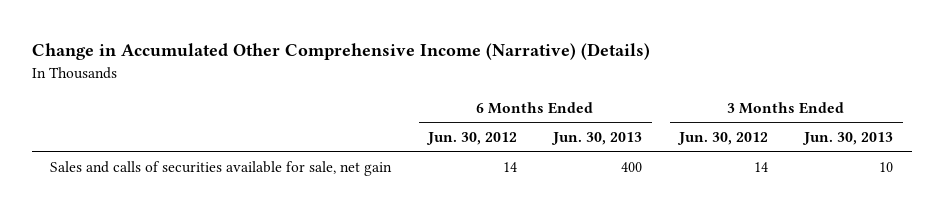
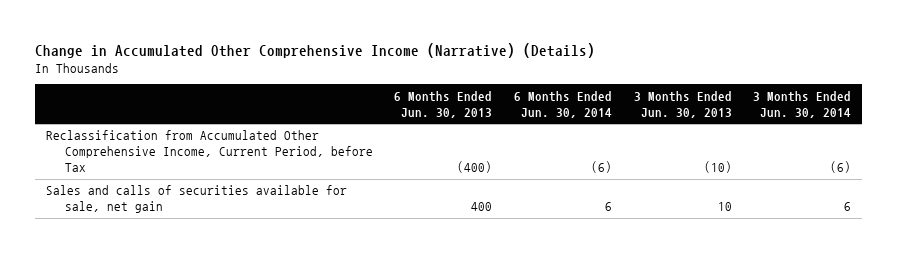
[425,131,517,145] Jun. 30, 2012 -> none
[676,131,768,145] Jun. 30, 2012 -> none
none -> [514,90,613,118] 6 Months Ended Jun. 30, 2014
none -> [753,90,852,118] 3 Months Ended Jun. 30, 2014
none -> [45,130,373,173] Reclassification from Accumulated Other Comprehensive Income, Current Period, before Tax

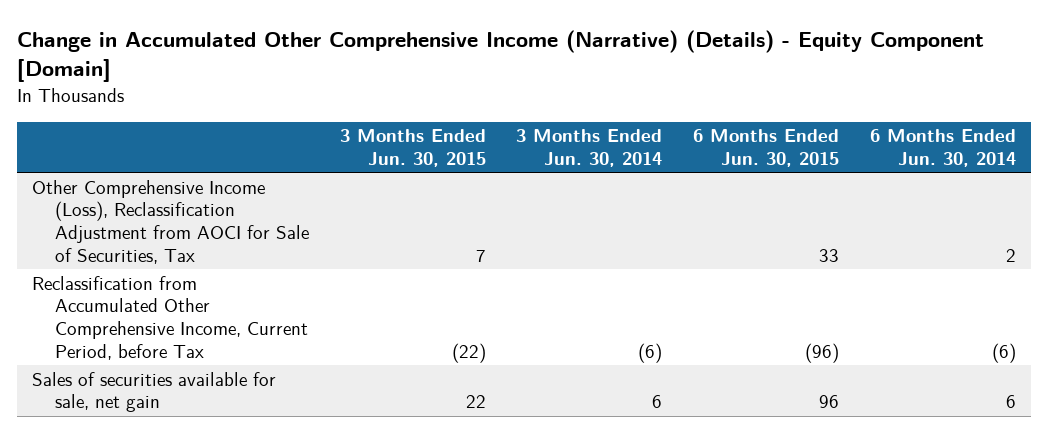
[34,42,595,58] Change in Accumulated Other Comprehensive Income (Narrative) (Details) -> [16,29,984,83] Change in Accumulated Other Comprehensive Income (Narrative) (Details) - Equity Component [Domain]
[394,90,493,118] 6 Months Ended Jun. 30, 2013 -> none
[633,90,732,118] 3 Months Ended Jun. 30, 2013 -> none
none -> [339,129,486,168] 3 Months Ended Jun. 30, 2015
none -> [693,129,840,168] 6 Months Ended Jun. 30, 2015
none -> [32,179,310,264] Other Comprehensive Income (Loss), Reclassification Adjustment from AOCI for Sale of Securities, Tax
[45,185,347,214] Sales and calls of securities available for sale, net gain -> [32,371,277,413] Sales of securities available for sale, net gain

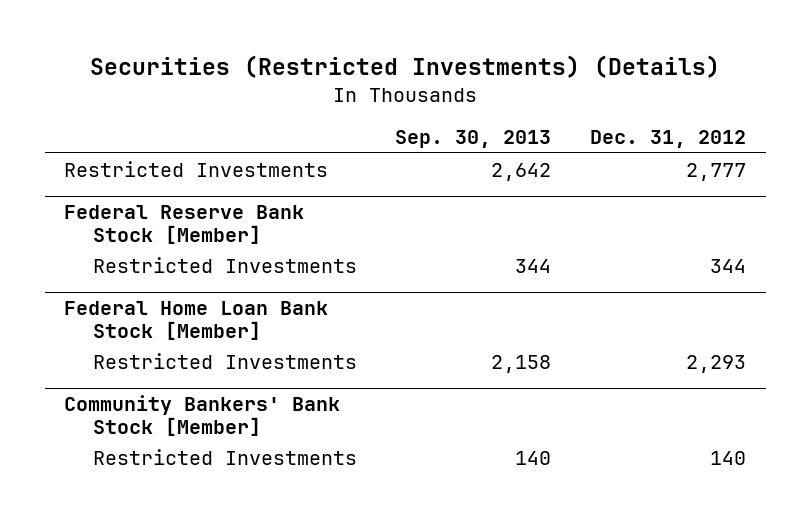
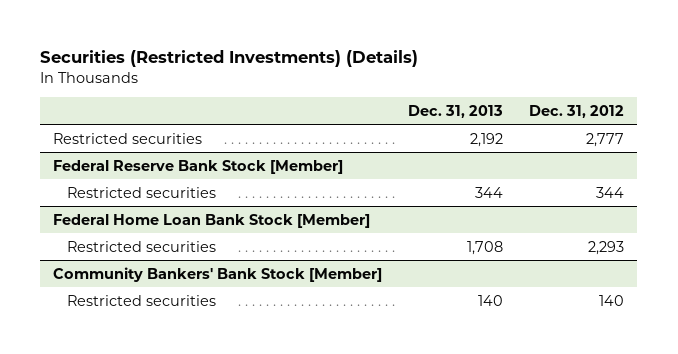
[395,130,552,149] Sep. 30, 2013 -> none
none -> [408,104,504,118] Dec. 31, 2013
[64,160,329,177] Restricted Investments -> [53,132,203,144] Restricted securities
[92,256,357,273] Restricted Investments -> [66,186,216,198] Restricted securities
[92,352,357,369] Restricted Investments -> [66,240,216,252] Restricted securities
[92,448,357,465] Restricted Investments -> [66,294,216,306] Restricted securities

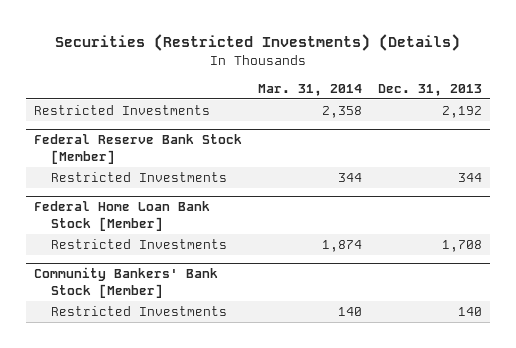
[529,104,625,118] Dec. 31, 2012 -> none
none -> [258,84,363,97] Mar. 31, 2014
[53,132,203,144] Restricted securities -> [34,105,211,116] Restricted Investments
[66,186,216,198] Restricted securities -> [51,172,228,183] Restricted Investments
[66,240,216,252] Restricted securities -> [51,239,228,250] Restricted Investments
[66,294,216,306] Restricted securities -> [51,306,228,317] Restricted Investments

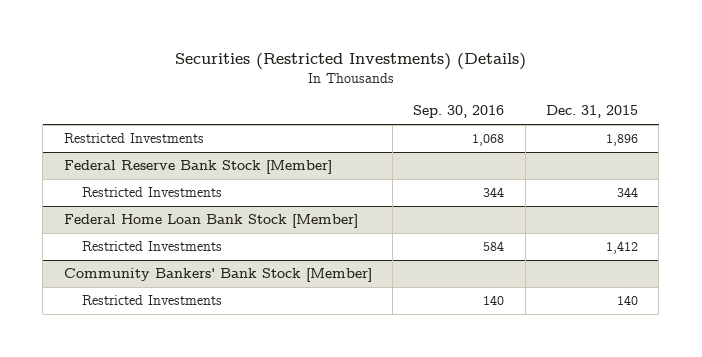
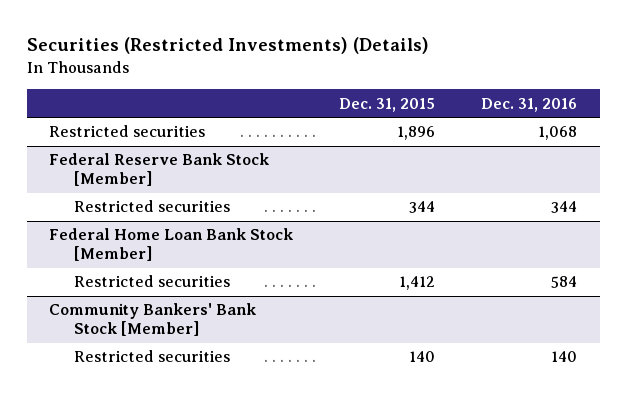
[413,105,505,119] Sep. 30, 2016 -> none
none -> [480,97,577,112] Dec. 31, 2016
[63,133,204,144] Restricted Investments -> [49,125,206,138] Restricted securities
[82,187,223,198] Restricted Investments -> [74,200,231,213] Restricted securities
[82,241,223,252] Restricted Investments -> [74,275,231,288] Restricted securities
[82,295,223,306] Restricted Investments -> [74,350,231,363] Restricted securities

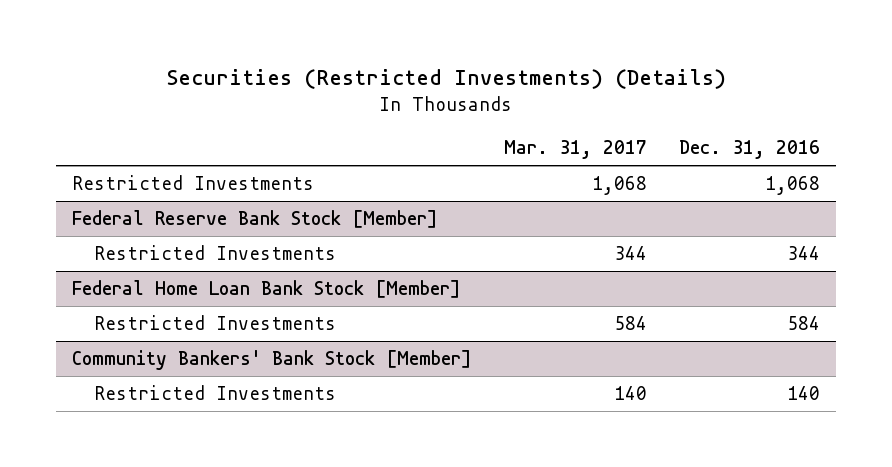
[339,97,436,112] Dec. 31, 2015 -> none
none -> [503,140,647,160] Mar. 31, 2017
[49,125,206,138] Restricted securities -> [71,175,314,191] Restricted Investments
[74,200,231,213] Restricted securities -> [94,245,337,261] Restricted Investments
[74,275,231,288] Restricted securities -> [94,315,337,331] Restricted Investments
[74,350,231,363] Restricted securities -> [94,385,337,401] Restricted Investments

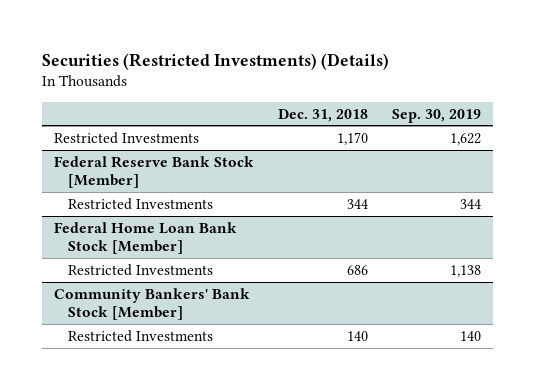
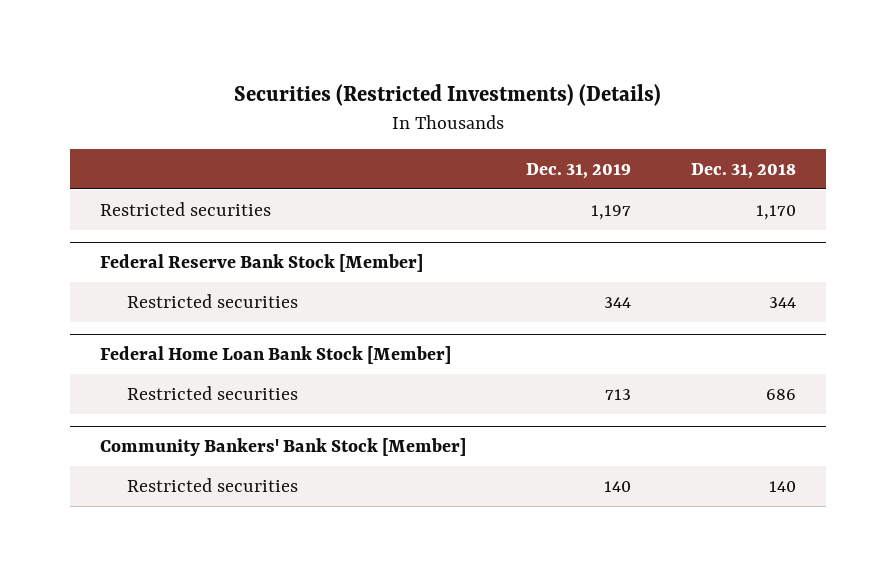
[391,108,481,123] Sep. 30, 2019 -> none
none -> [525,162,631,179] Dec. 31, 2019
[53,131,199,144] Restricted Investments -> [99,201,271,216] Restricted securities
[67,197,213,210] Restricted Investments -> [126,293,298,308] Restricted securities
[67,263,213,276] Restricted Investments -> [126,385,298,400] Restricted securities
[67,329,213,342] Restricted Investments -> [126,477,298,492] Restricted securities

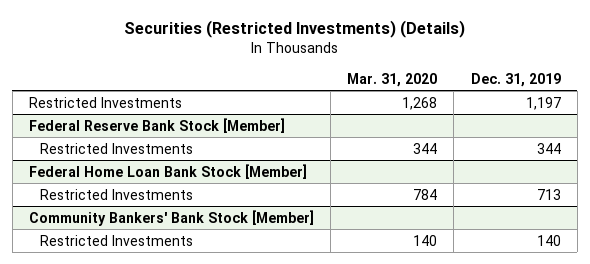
[690,162,796,179] Dec. 31, 2018 -> none
none -> [347,72,438,87] Mar. 31, 2020
[99,201,271,216] Restricted securities -> [28,96,182,108] Restricted Investments
[126,293,298,308] Restricted securities -> [39,142,193,154] Restricted Investments
[126,385,298,400] Restricted securities -> [39,188,193,200] Restricted Investments
[126,477,298,492] Restricted securities -> [39,234,193,246] Restricted Investments

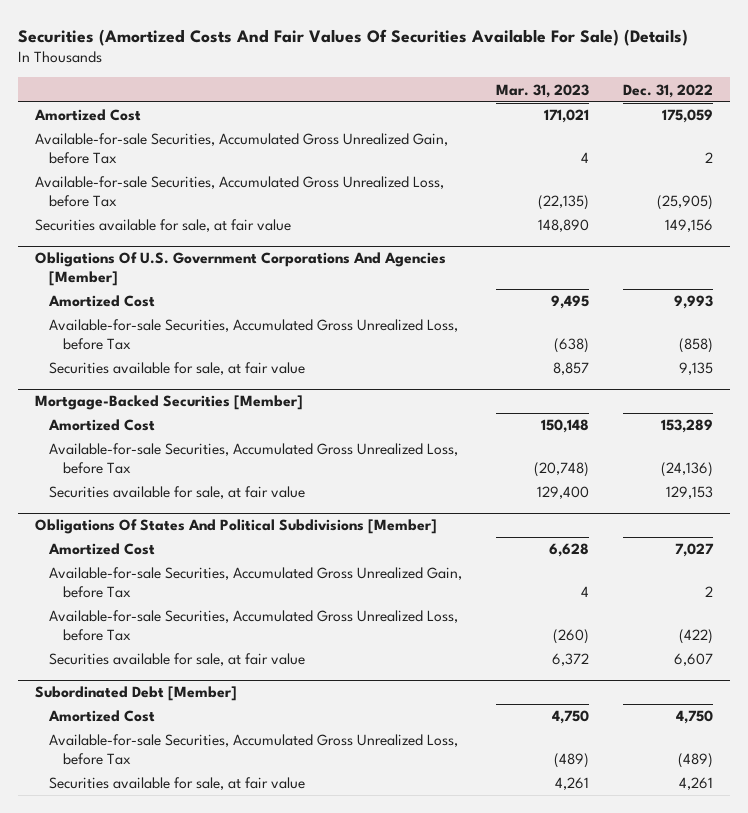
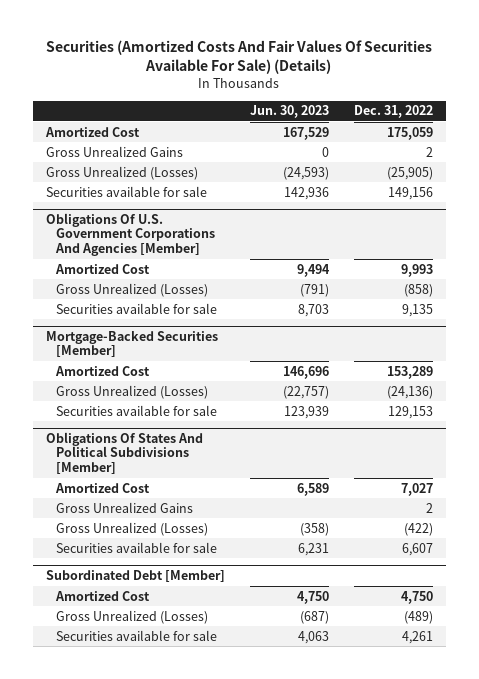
[495,83,589,98] Mar. 31, 2023 -> none
none -> [249,105,329,119] Jun. 30, 2023
[34,133,448,164] Available-for-sale Securities, Accumulated Gross Unrealized Gain, before Tax -> [45,145,183,157] Gross Unrealized Gains
[34,176,444,207] Available-for-sale Securities, Accumulated Gross Unrealized Loss, before Tax -> [45,165,198,180] Gross Unrealized (Losses)
[34,219,291,233] Securities available for sale, at fair value -> [45,185,207,197] Securities available for sale
[48,319,458,350] Available-for-sale Securities, Accumulated Gross Unrealized Loss, before Tax -> [56,282,209,297] Gross Unrealized (Losses)
[48,362,305,376] Securities available for sale, at fair value -> [56,302,218,314] Securities available for sale
[48,443,458,474] Available-for-sale Securities, Accumulated Gross Unrealized Loss, before Tax -> [56,384,209,399] Gross Unrealized (Losses)
[48,486,305,500] Securities available for sale, at fair value -> [56,404,218,416] Securities available for sale
[48,567,462,598] Available-for-sale Securities, Accumulated Gross Unrealized Gain, before Tax -> [56,501,194,513] Gross Unrealized Gains
[48,610,458,641] Available-for-sale Securities, Accumulated Gross Unrealized Loss, before Tax -> [56,521,209,536] Gross Unrealized (Losses)
[48,653,305,667] Securities available for sale, at fair value -> [56,541,218,553] Securities available for sale
[48,734,458,765] Available-for-sale Securities, Accumulated Gross Unrealized Loss, before Tax -> [56,609,209,624] Gross Unrealized (Losses)
[48,777,305,791] Securities available for sale, at fair value -> [56,629,218,641] Securities available for sale

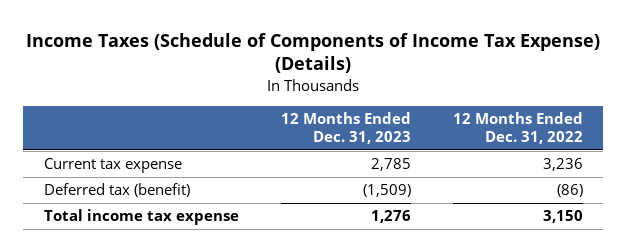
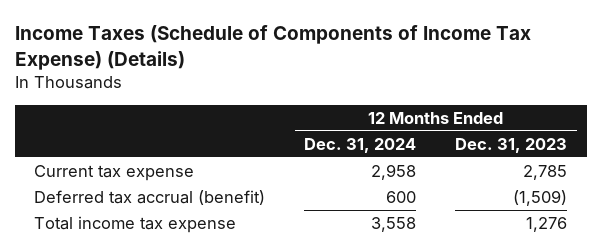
[452,112,583,145] 12 Months Ended Dec. 31, 2022 -> none
none -> [304,137,417,153] Dec. 31, 2024
[44,183,191,198] Deferred tax (benefit) -> [34,189,266,205] Deferred tax accrual (benefit)

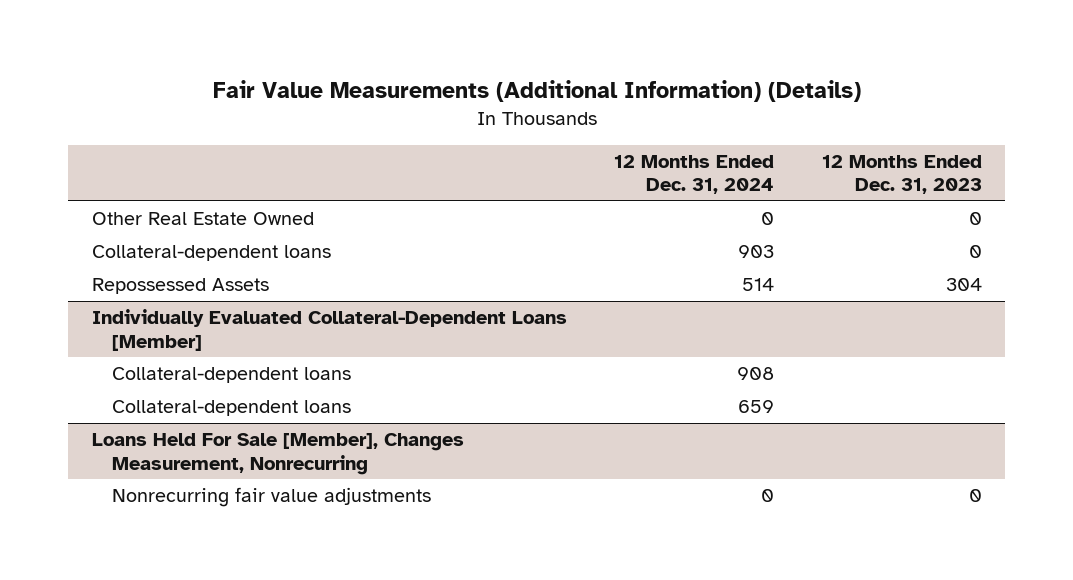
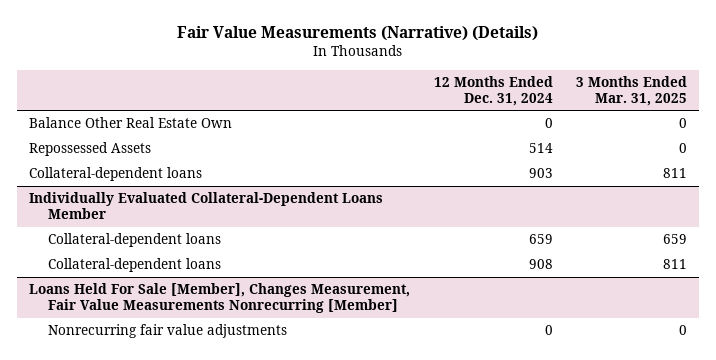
[212,80,861,103] Fair Value Measurements (Additional Information) (Details) -> [177,26,539,42] Fair Value Measurements (Narrative) (Details)
[821,154,982,195] 12 Months Ended Dec. 31, 2023 -> none
none -> [576,75,688,106] 3 Months Ended Mar. 31, 2025
[91,212,314,226] Other Real Estate Owned -> [29,117,233,129] Balance Other Real Estate Own
[111,367,351,384] Collateral-dependent loans -> none
[91,245,331,262] Collateral-dependent loans -> [29,167,203,182] Collateral-dependent loans
[91,309,567,351] Individually Evaluated Collateral-Dependent Loans [Member] -> [29,192,384,220] Individually Evaluated Collateral-Dependent Loans Member
none -> [47,258,221,273] Collateral-dependent loans
[91,433,464,475] Loans Held For Sale [Member], Changes Measurement, Nonrecurring -> [29,283,411,314] Loans Held For Sale [Member], Changes Measurement, Fair Value Measurements Nonrecurring [Member]

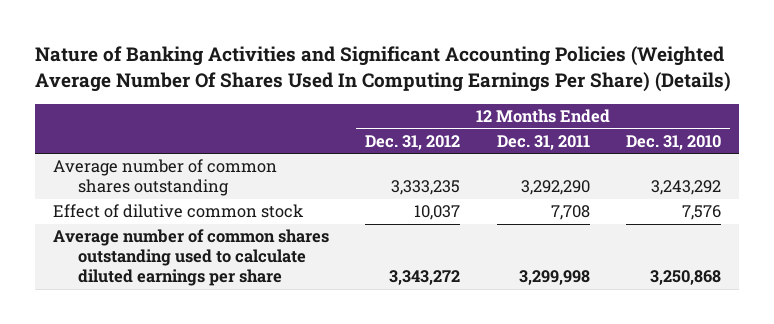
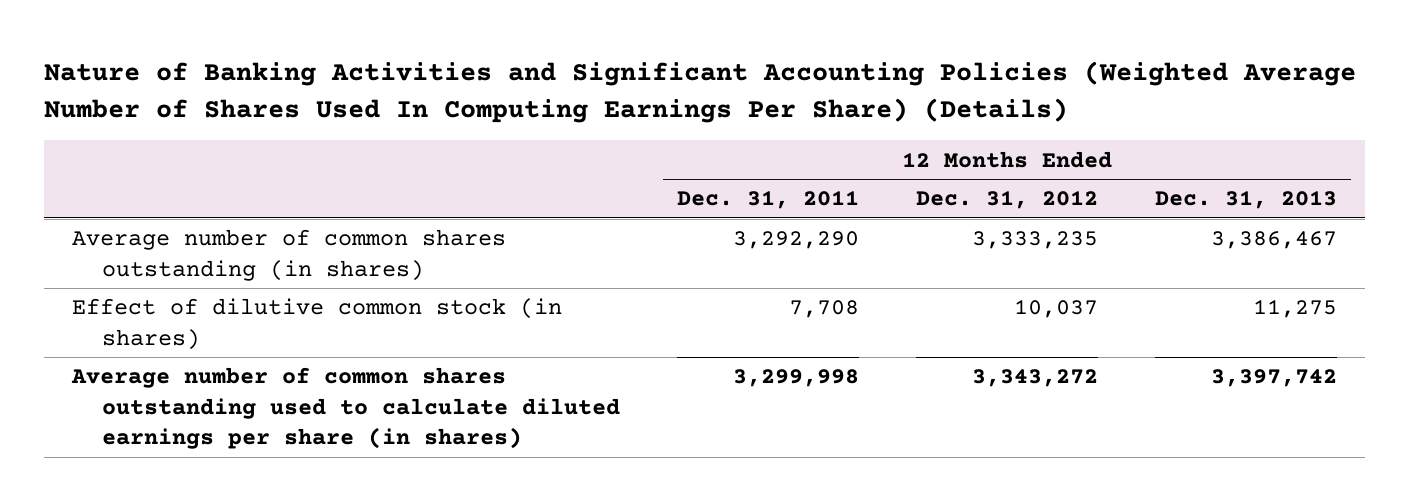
[35,46,732,93] Nature of Banking Activities and Significant Accounting Policies (Weighted Average Number Of Shares Used In Computing Earnings Per Share) (Details) -> [43,61,1356,123] Nature of Banking Activities and Significant Accounting Policies (Weighted Average Number of Shares Used In Computing Earnings Per Share) (Details)
[625,134,721,150] Dec. 31, 2010 -> none
none -> [1154,190,1337,210] Dec. 31, 2013
[53,159,278,197] Average number of common shares outstanding -> [71,229,506,281] Average number of common shares outstanding (in shares)
[53,204,305,219] Effect of dilutive common stock -> [71,298,562,350] Effect of dilutive common stock (in shares)
[53,229,330,287] Average number of common shares outstanding used to calculate diluted earnings per share -> [70,367,621,450] Average number of common shares outstanding used to calculate diluted earnings per share (in shares)

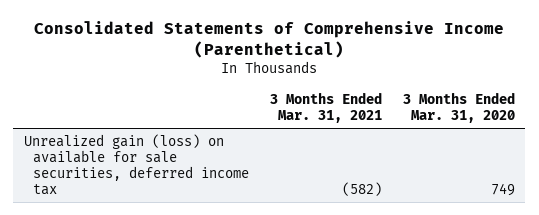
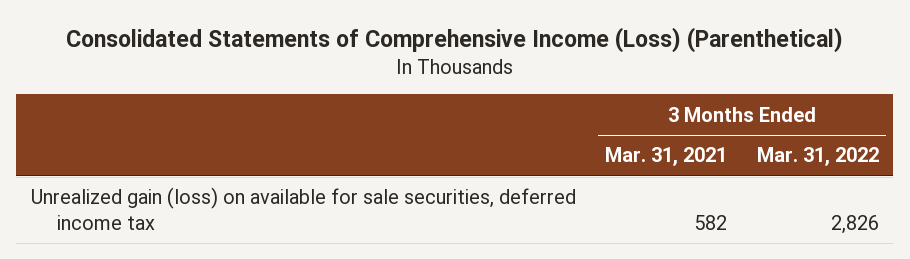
[34,21,505,59] Consolidated Statements of Comprehensive Income (Parenthetical) -> [65,27,843,54] Consolidated Statements of Comprehensive Income (Loss) (Parenthetical)
[402,92,515,124] 3 Months Ended Mar. 31, 2020 -> none
none -> [756,147,879,167] Mar. 31, 2022
[342,182,383,197] (582) -> [694,215,728,231] 582

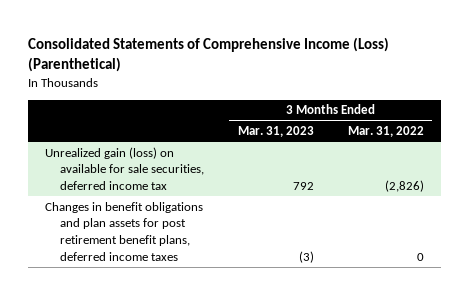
[605,147,728,167] Mar. 31, 2021 -> none
none -> [237,125,314,137] Mar. 31, 2023
[830,215,879,235] 2,826 -> [384,180,424,193] (2,826)
none -> [45,201,204,261] Changes in benefit obligations and plan assets for post retirement benefit plans, deferred income taxes

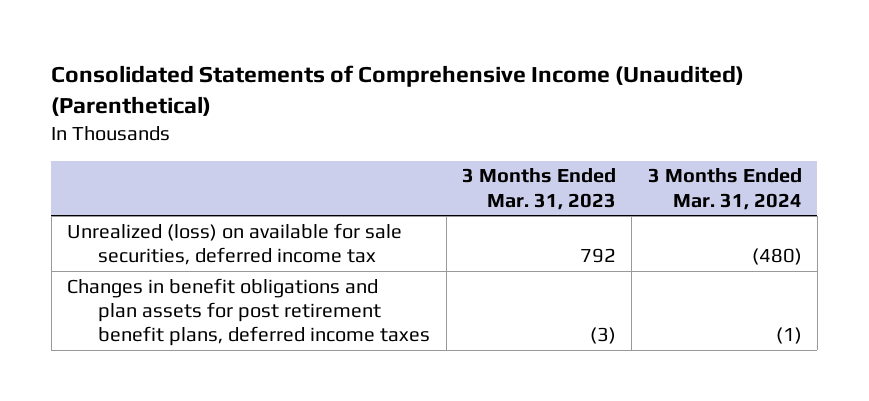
[28,36,390,72] Consolidated Statements of Comprehensive Income (Loss) (Parenthetical) -> [51,65,745,117] Consolidated Statements of Comprehensive Income (Unaudited) (Parenthetical)
[347,125,424,137] Mar. 31, 2022 -> none
none -> [647,168,802,210] 3 Months Ended Mar. 31, 2024
[45,146,204,191] Unrealized gain (loss) on available for sale securities, deferred income tax -> [66,222,402,265] Unrealized (loss) on available for sale securities, deferred income tax

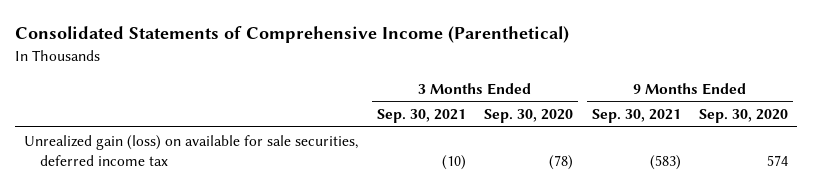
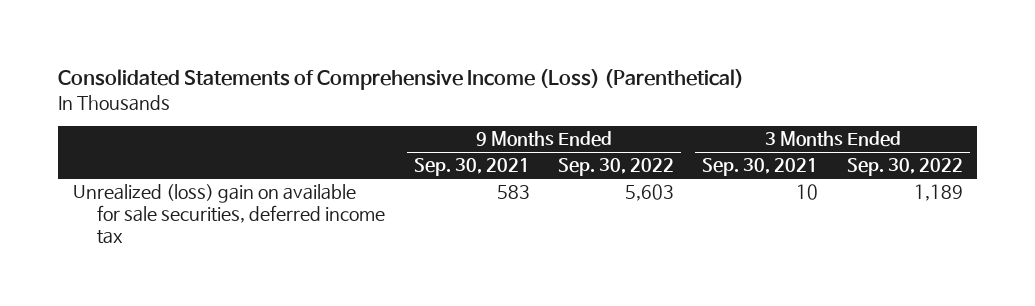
[15,26,570,44] Consolidated Statements of Comprehensive Income (Parenthetical) -> [58,69,745,91] Consolidated Statements of Comprehensive Income (Loss) (Parenthetical)
[484,109,574,124] Sep. 30, 2020 -> none
[699,109,789,124] Sep. 30, 2020 -> none
none -> [558,158,675,177] Sep. 30, 2022
none -> [846,158,963,177] Sep. 30, 2022
[24,134,359,166] Unrealized gain (loss) on available for sale securities, deferred income tax -> [72,184,386,244] Unrealized (loss) gain on available for sale securities, deferred income tax
[441,154,466,170] (10) -> [796,184,819,201] 10
[649,154,681,170] (583) -> [496,185,530,200] 583

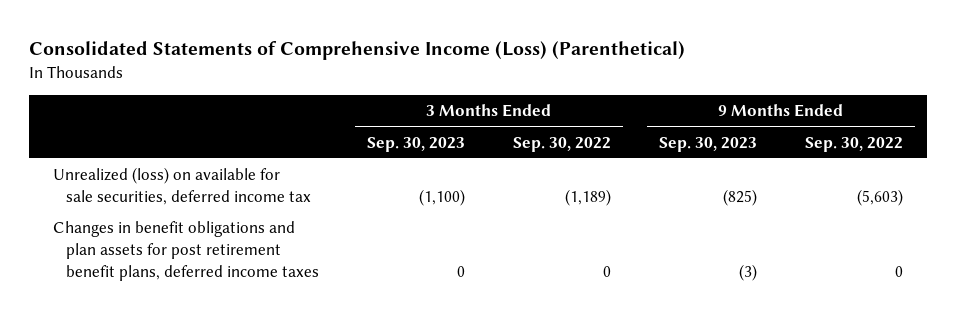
[413,158,530,177] Sep. 30, 2021 -> none
[702,158,819,177] Sep. 30, 2021 -> none
none -> [366,136,465,152] Sep. 30, 2023
none -> [659,136,758,152] Sep. 30, 2023
[72,184,386,244] Unrealized (loss) gain on available for sale securities, deferred income tax -> [53,167,311,205] Unrealized (loss) on available for sale securities, deferred income tax
[625,184,675,202] 5,603 -> [857,188,904,206] (5,603)
[913,184,963,202] 1,189 -> [565,188,612,206] (1,189)
none -> [53,221,319,281] Changes in benefit obligations and plan assets for post retirement benefit plans, deferred income taxes

